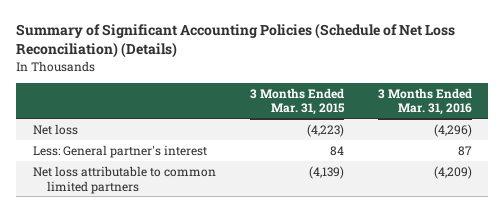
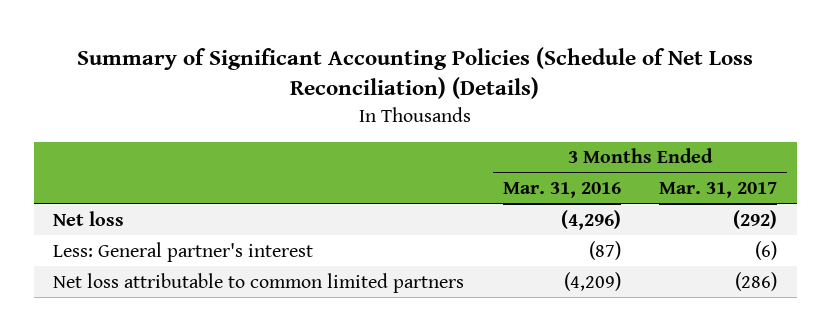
[249,87,345,116] 3 Months Ended Mar. 31, 2015 -> none
none -> [659,182,778,199] Mar. 31, 2017
[457,145,472,156] 87 -> [588,240,621,260] (87)

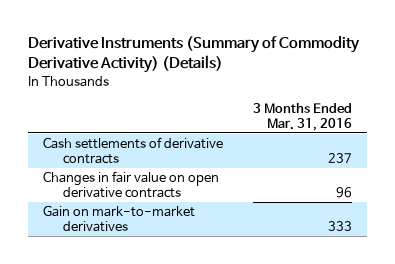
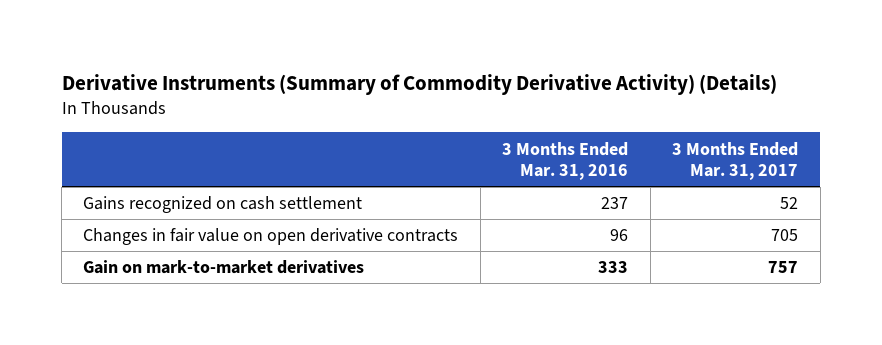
none -> [672,141,799,181] 3 Months Ended Mar. 31, 2017
[42,137,223,165] Cash settlements of derivative contracts -> [83,196,363,214] Gains recognized on cash settlement

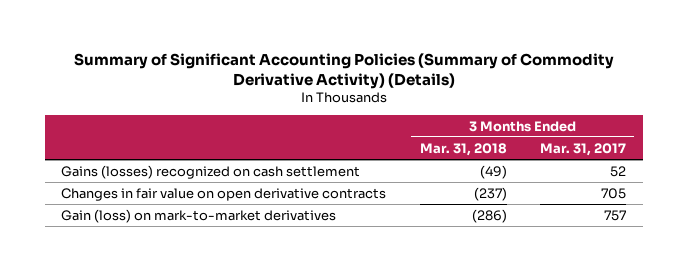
[61,73,777,95] Derivative Instruments (Summary of Commodity Derivative Activity) (Details) -> [73,52,614,89] Summary of Significant Accounting Policies (Summary of Commodity Derivative Activity) (Details)
[502,141,629,181] 3 Months Ended Mar. 31, 2016 -> none
none -> [419,142,507,156] Mar. 31, 2018
[83,196,363,214] Gains recognized on cash settlement -> [61,164,361,179] Gains (losses) recognized on cash settlement
[83,260,365,275] Gain on mark-to-market derivatives -> [61,208,337,223] Gain (loss) on mark-to-market derivatives

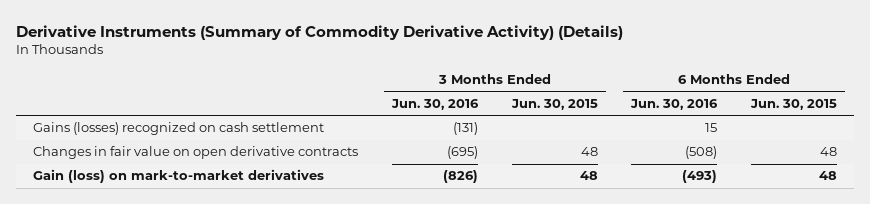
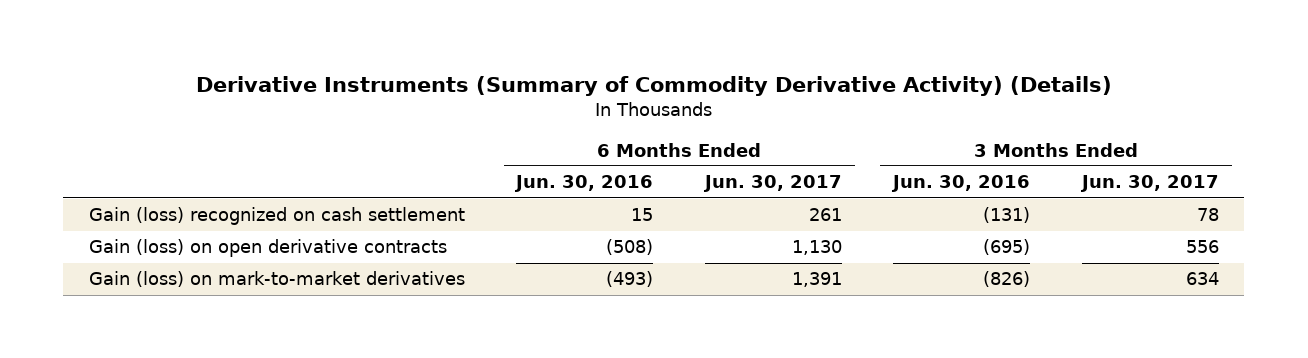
[510,98,598,110] Jun. 30, 2015 -> none
[749,98,837,110] Jun. 30, 2015 -> none
none -> [702,175,842,193] Jun. 30, 2017
none -> [1079,175,1219,193] Jun. 30, 2017
[33,122,325,136] Gains (losses) recognized on cash settlement -> [89,207,466,226] Gain (loss) recognized on cash settlement
[33,146,359,160] Changes in fair value on open derivative contracts -> [89,239,448,258] Gain (loss) on open derivative contracts

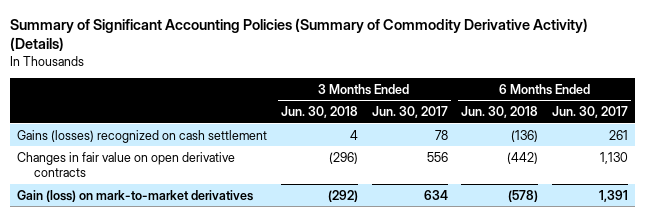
[195,75,1112,96] Derivative Instruments (Summary of Commodity Derivative Activity) (Details) -> [10,17,589,52] Summary of Significant Accounting Policies (Summary of Commodity Derivative Activity) (Details)
[514,175,654,193] Jun. 30, 2016 -> none
[891,175,1031,193] Jun. 30, 2016 -> none
none -> [280,106,358,119] Jun. 30, 2018
none -> [461,106,539,119] Jun. 30, 2018
[89,207,466,226] Gain (loss) recognized on cash settlement -> [17,129,268,143] Gains (losses) recognized on cash settlement
[89,239,448,258] Gain (loss) on open derivative contracts -> [17,151,236,178] Changes in fair value on open derivative contracts

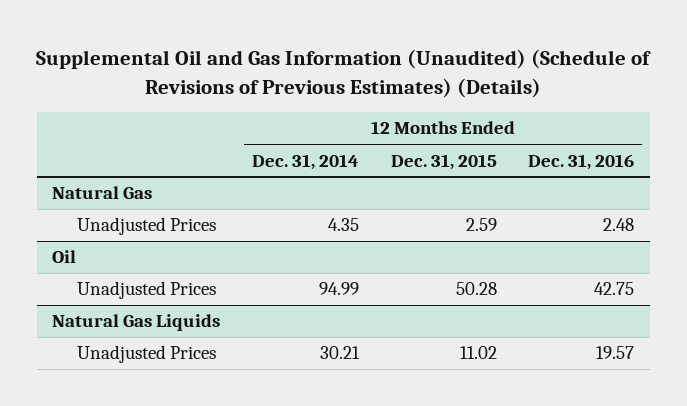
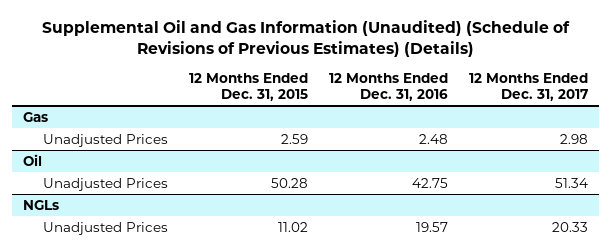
[251,153,359,170] Dec. 31, 2014 -> none
none -> [469,72,589,101] 12 Months Ended Dec. 31, 2017
[52,186,153,200] Natural Gas -> [22,111,48,122] Gas
[52,314,221,332] Natural Gas Liquids -> [22,199,59,210] NGLs

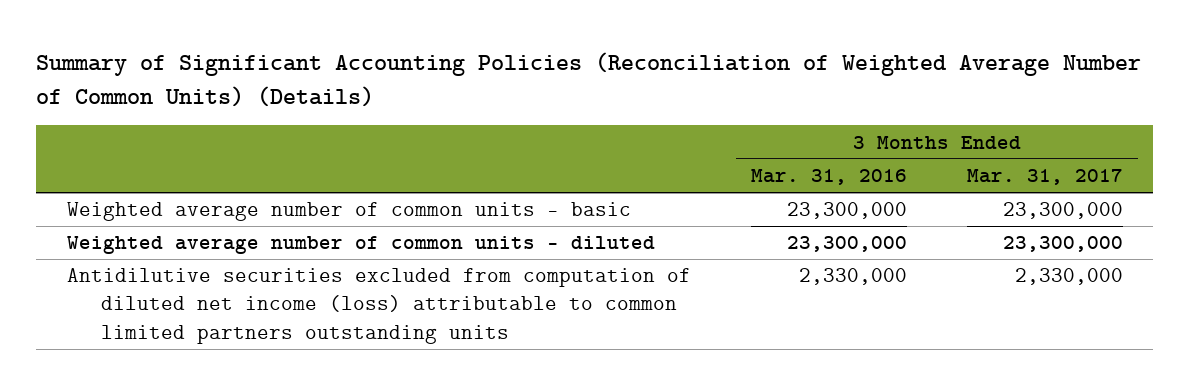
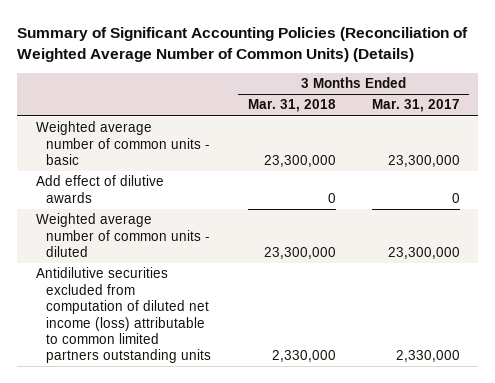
[750,169,907,186] Mar. 31, 2016 -> none
none -> [247,99,336,113] Mar. 31, 2018
none -> [35,175,164,203] Add effect of dilutive awards

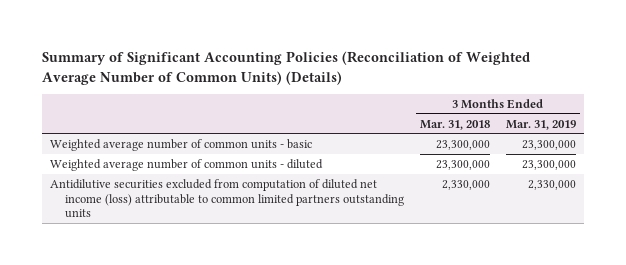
[371,99,460,113] Mar. 31, 2017 -> none
none -> [505,119,576,130] Mar. 31, 2019
[35,175,164,203] Add effect of dilutive awards -> none

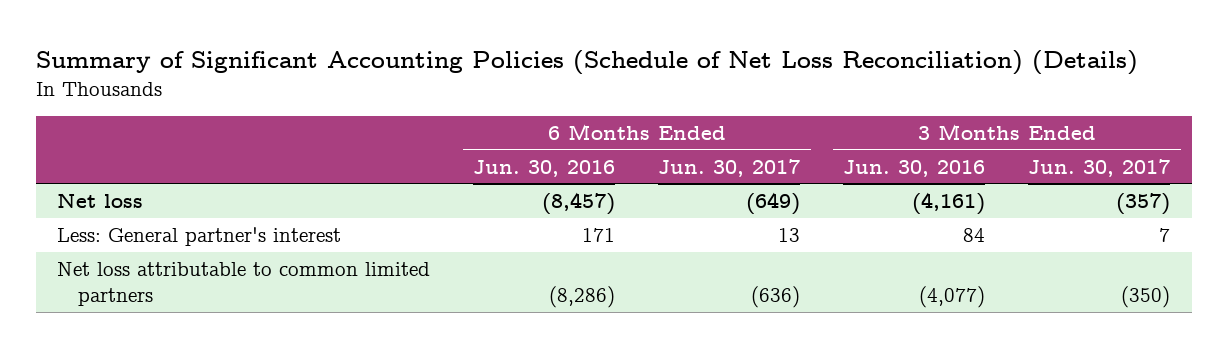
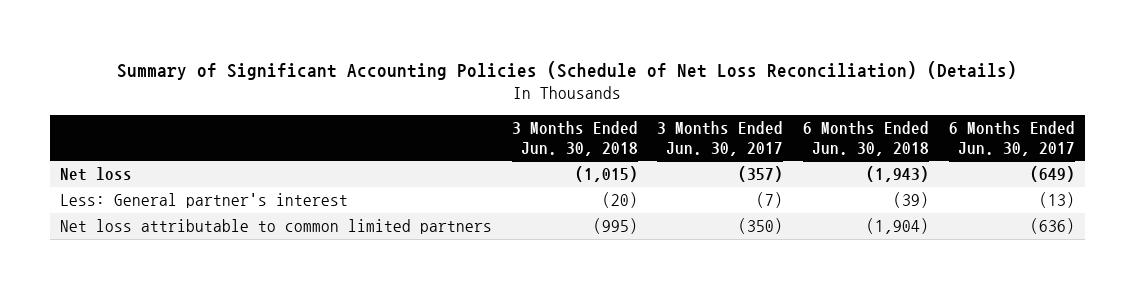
[473,159,616,177] Jun. 30, 2016 -> none
[843,159,986,177] Jun. 30, 2016 -> none
none -> [511,121,638,156] 3 Months Ended Jun. 30, 2018
none -> [803,121,930,156] 6 Months Ended Jun. 30, 2018
[778,227,801,242] 13 -> [1039,192,1076,209] (13)
[1159,227,1171,242] 7 -> [756,192,784,209] (7)

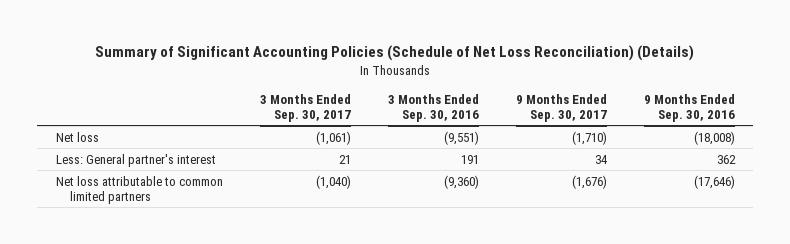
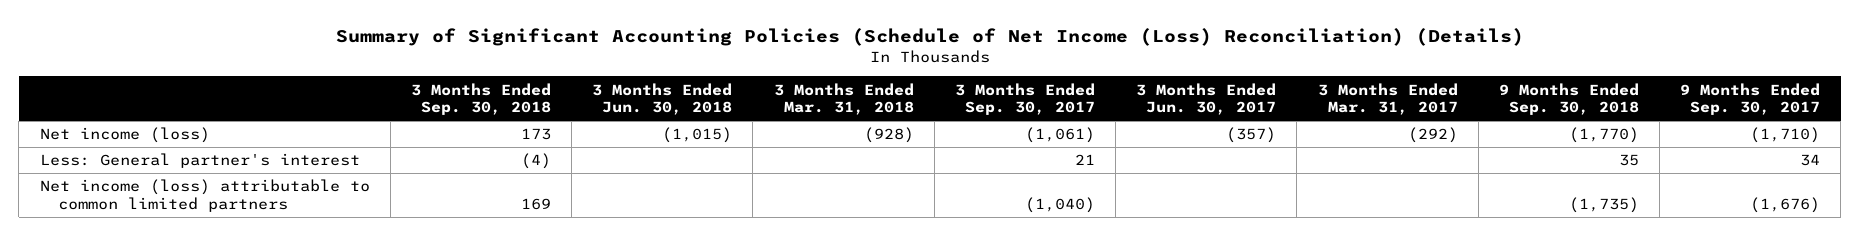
[95,45,695,62] Summary of Significant Accounting Policies (Schedule of Net Loss Reconciliation) (Details) -> [335,27,1524,46] Summary of Significant Accounting Policies (Schedule of Net Income (Loss) Reconciliation) (Details)
[387,93,479,122] 3 Months Ended Sep. 30, 2016 -> none
[643,93,735,122] 9 Months Ended Sep. 30, 2016 -> none
none -> [410,82,551,116] 3 Months Ended Sep. 30, 2018
none -> [592,82,733,116] 3 Months Ended Jun. 30, 2018
none -> [773,82,914,116] 3 Months Ended Mar. 31, 2018
none -> [1136,82,1277,116] 3 Months Ended Jun. 30, 2017
none -> [1317,82,1458,116] 3 Months Ended Mar. 31, 2017
none -> [1498,82,1639,116] 9 Months Ended Sep. 30, 2018
[55,131,99,142] Net loss -> [39,127,210,144] Net income (loss)
[55,175,223,204] Net loss attributable to common limited partners -> [39,179,370,213] Net income (loss) attributable to common limited partners

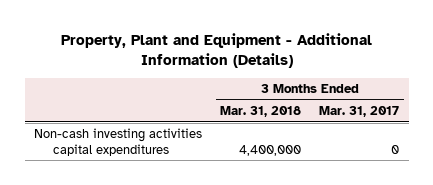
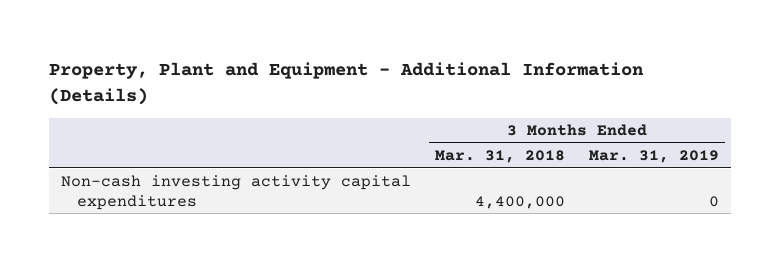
[319,106,400,118] Mar. 31, 2017 -> none
none -> [588,150,719,164] Mar. 31, 2019
[33,128,202,156] Non-cash investing activities capital expenditures -> [61,175,412,210] Non-cash investing activity capital expenditures

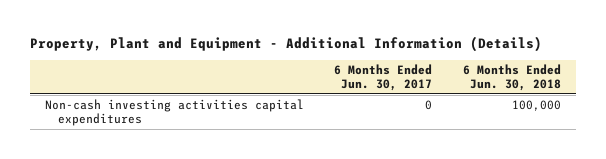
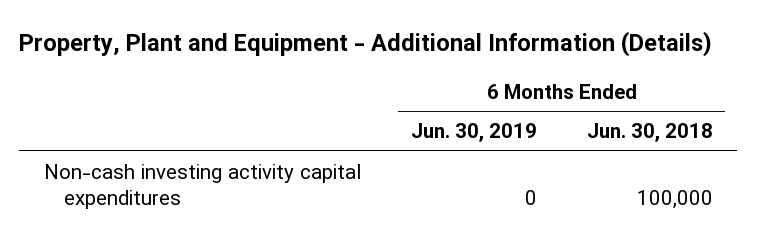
[334,64,433,91] 6 Months Ended Jun. 30, 2017 -> none
none -> [410,123,537,143] Jun. 30, 2019
[44,99,304,127] Non-cash investing activities capital expenditures -> [44,164,362,209] Non-cash investing activity capital expenditures

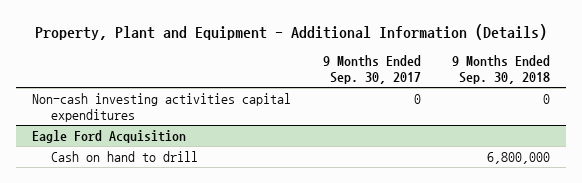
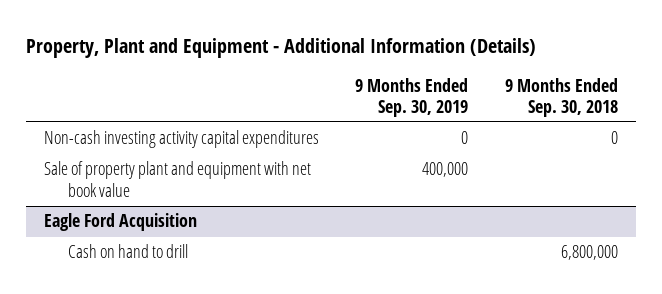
[322,55,421,84] 9 Months Ended Sep. 30, 2017 -> none
none -> [355,77,469,117] 9 Months Ended Sep. 30, 2019
[31,92,291,122] Non-cash investing activities capital expenditures -> [44,130,320,149] Non-cash investing activity capital expenditures
none -> [44,161,312,197] Sale of property plant and equipment with net book value

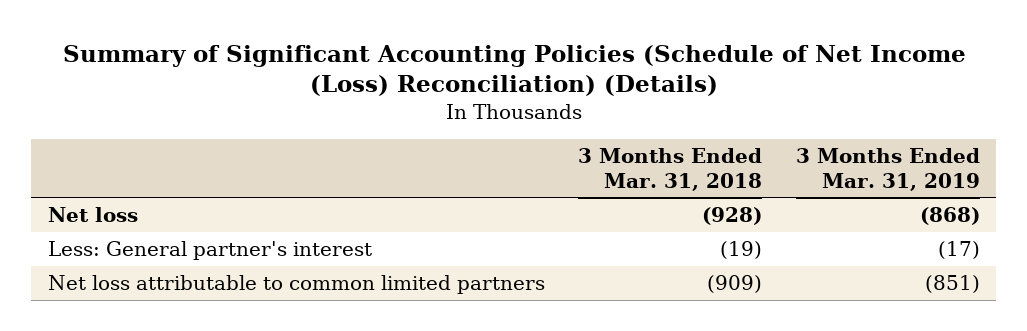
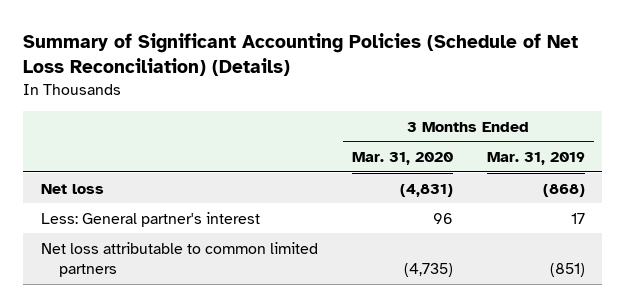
[62,44,966,97] Summary of Significant Accounting Policies (Schedule of Net Income (Loss) Reconciliation) (Details) -> [23,33,579,77] Summary of Significant Accounting Policies (Schedule of Net Loss Reconciliation) (Details)
[578,147,763,191] 3 Months Ended Mar. 31, 2018 -> none
none -> [351,152,453,166] Mar. 31, 2020
[937,241,980,260] (17) -> [571,212,586,224] 17

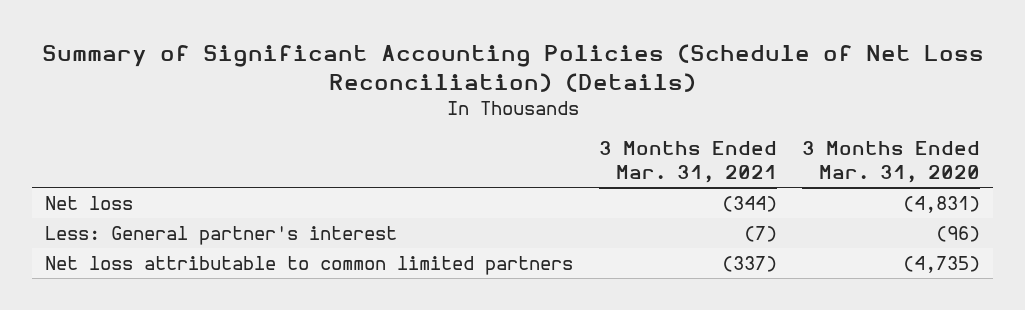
[487,152,586,166] Mar. 31, 2019 -> none
none -> [598,141,777,183] 3 Months Ended Mar. 31, 2021
[432,212,453,224] 96 -> [936,226,981,243] (96)

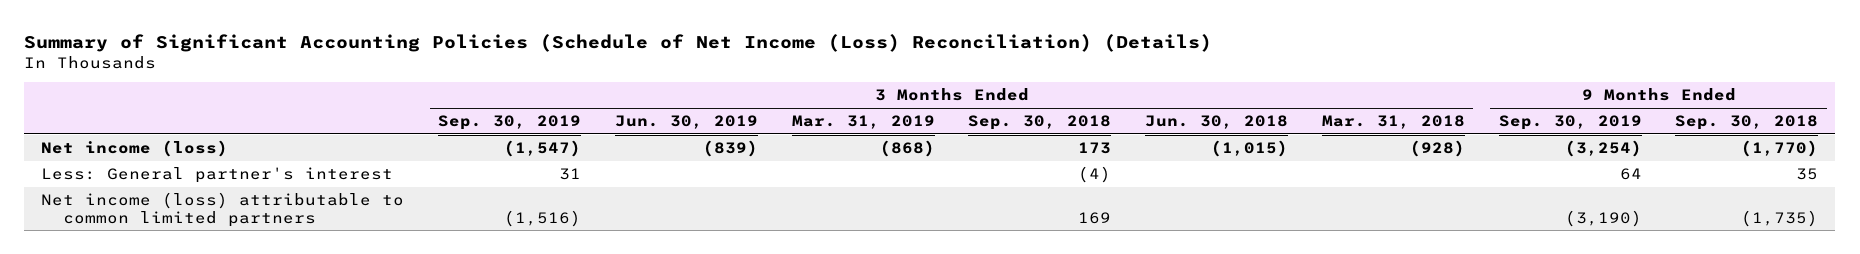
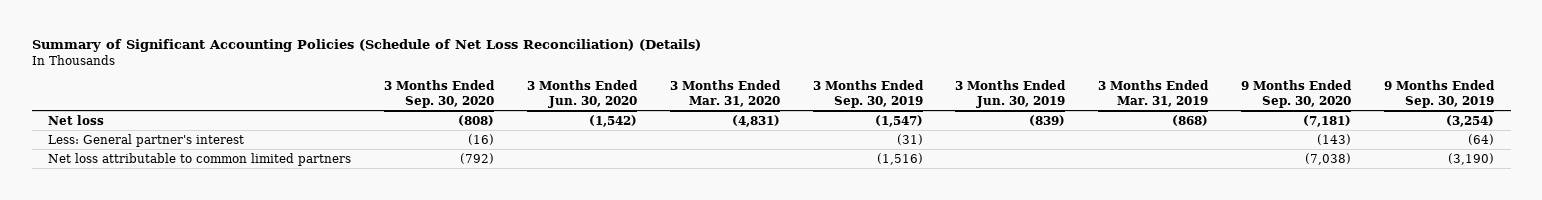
[24,33,1213,52] Summary of Significant Accounting Policies (Schedule of Net Income (Loss) Reconciliation) (Details) -> [31,39,701,53] Summary of Significant Accounting Policies (Schedule of Net Loss Reconciliation) (Details)
[968,115,1112,131] Sep. 30, 2018 -> none
[1145,115,1289,130] Jun. 30, 2018 -> none
[1321,115,1465,130] Mar. 31, 2018 -> none
[1675,115,1819,131] Sep. 30, 2018 -> none
none -> [383,79,495,108] 3 Months Ended Sep. 30, 2020
none -> [526,79,638,108] 3 Months Ended Jun. 30, 2020
none -> [669,79,781,107] 3 Months Ended Mar. 31, 2020
none -> [1241,79,1353,108] 9 Months Ended Sep. 30, 2020
[41,140,229,158] Net income (loss) -> [48,114,105,125] Net loss
[559,168,582,181] 31 -> [896,133,923,145] (31)
[1619,168,1642,181] 64 -> [1468,133,1495,145] (64)
[41,192,405,227] Net income (loss) attributable to common limited partners -> [48,152,352,166] Net loss attributable to common limited partners

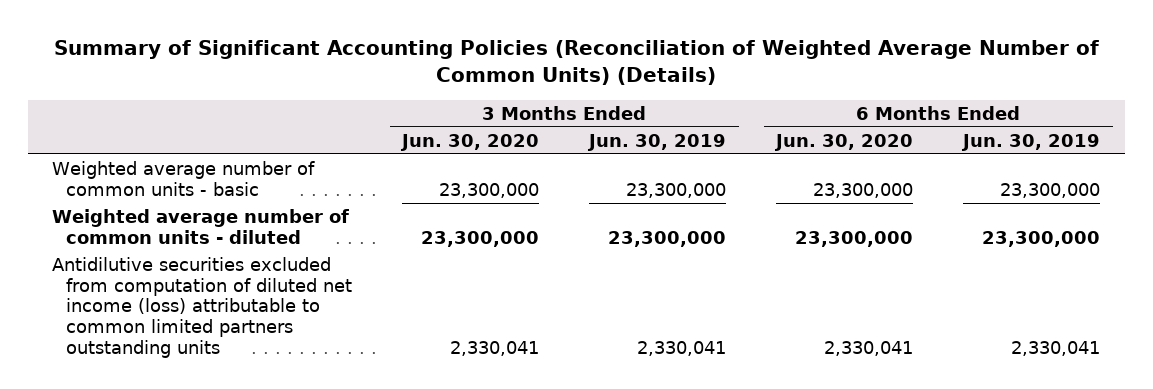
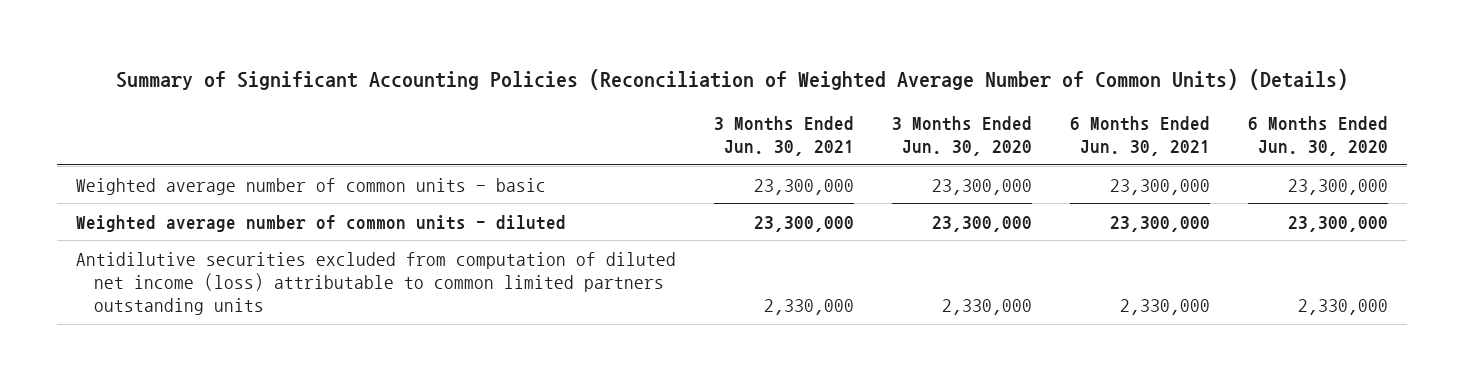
[587,133,727,151] Jun. 30, 2019 -> none
[961,133,1101,151] Jun. 30, 2019 -> none
none -> [713,116,854,157] 3 Months Ended Jun. 30, 2021
none -> [1069,116,1210,157] 6 Months Ended Jun. 30, 2021
[450,341,540,357] 2,330,041 -> [941,298,1032,315] 2,330,000
[824,341,914,357] 2,330,041 -> [1297,298,1388,315] 2,330,000

